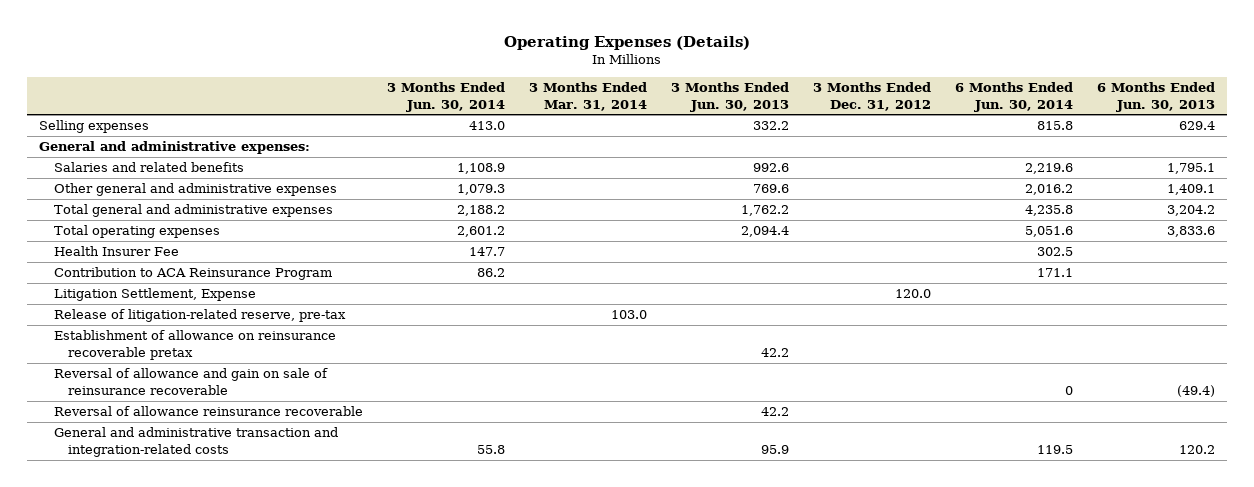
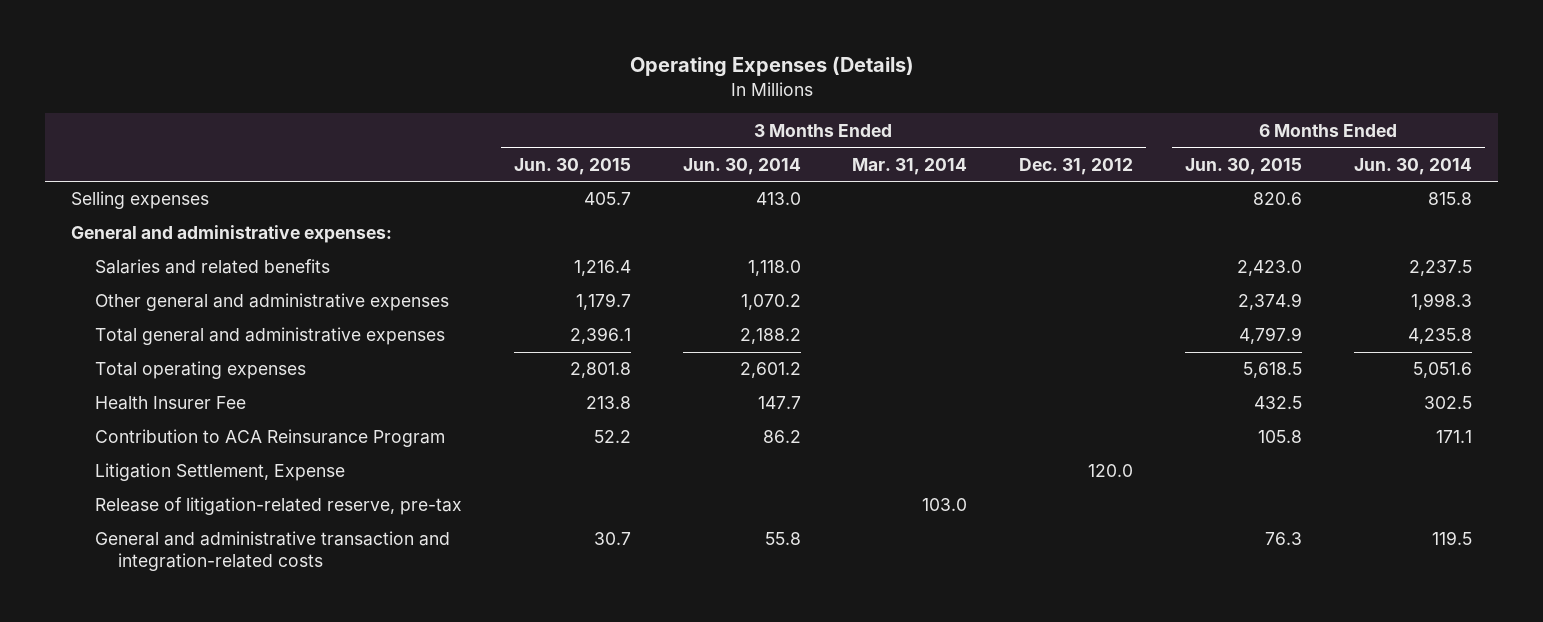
[670,82,789,112] 3 Months Ended Jun. 30, 2013 -> none
[1097,82,1216,112] 6 Months Ended Jun. 30, 2013 -> none
none -> [513,157,631,175] Jun. 30, 2015
none -> [1185,157,1303,175] Jun. 30, 2015
[456,163,505,175] 1,108.9 -> [747,260,801,277] 1,118.0
[1025,163,1074,175] 2,219.6 -> [1408,260,1472,277] 2,237.5
[456,184,505,196] 1,079.3 -> [740,294,801,311] 1,070.2
[1025,184,1074,196] 2,016.2 -> [1410,293,1472,311] 1,998.3
[53,330,336,360] Establishment of allowance on reinsurance recoverable pretax -> none
[53,368,328,395] Reversal of allowance and gain on sale of reinsurance recoverable -> none
[53,406,363,417] Reversal of allowance reinsurance recoverable -> none

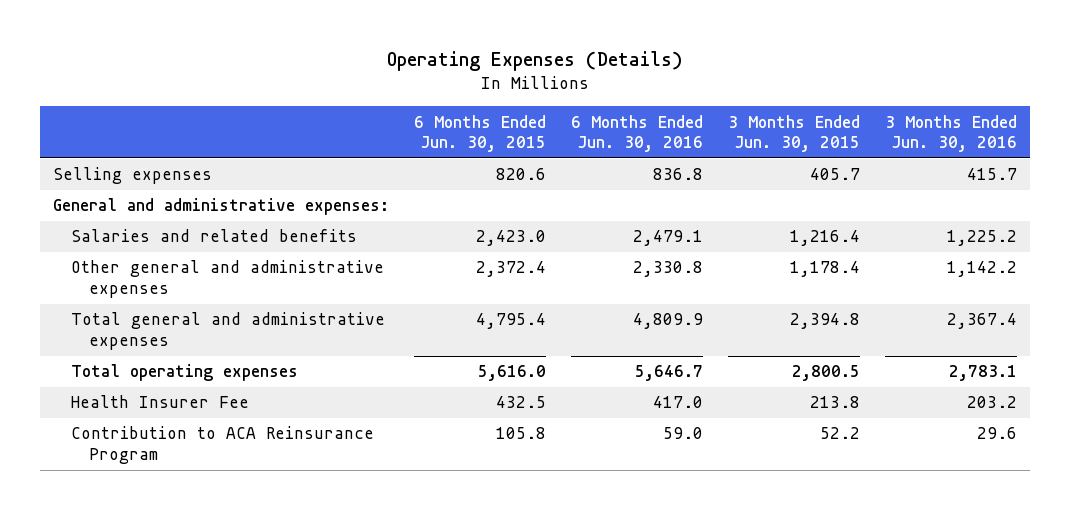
[682,157,801,175] Jun. 30, 2014 -> none
[852,157,968,175] Mar. 31, 2014 -> none
[1019,157,1134,175] Dec. 31, 2012 -> none
[1353,157,1472,175] Jun. 30, 2014 -> none
none -> [570,114,703,153] 6 Months Ended Jun. 30, 2016
none -> [885,114,1018,153] 3 Months Ended Jun. 30, 2016
[575,293,631,311] 1,179.7 -> [790,261,861,278] 1,178.4
[1238,293,1303,311] 2,374.9 -> [475,261,546,278] 2,372.4
[569,327,631,345] 2,396.1 -> [790,313,861,330] 2,394.8
[1239,327,1303,345] 4,797.9 -> [475,313,546,330] 4,795.4
[569,362,631,379] 2,801.8 -> [792,365,861,382] 2,800.5
[1243,362,1303,379] 5,618.5 -> [477,365,546,382] 5,616.0
[94,463,345,482] Litigation Settlement, Expense -> none
[94,497,462,516] Release of litigation-related reserve, pre-tax -> none
[94,531,450,571] General and administrative transaction and integration-related costs -> none

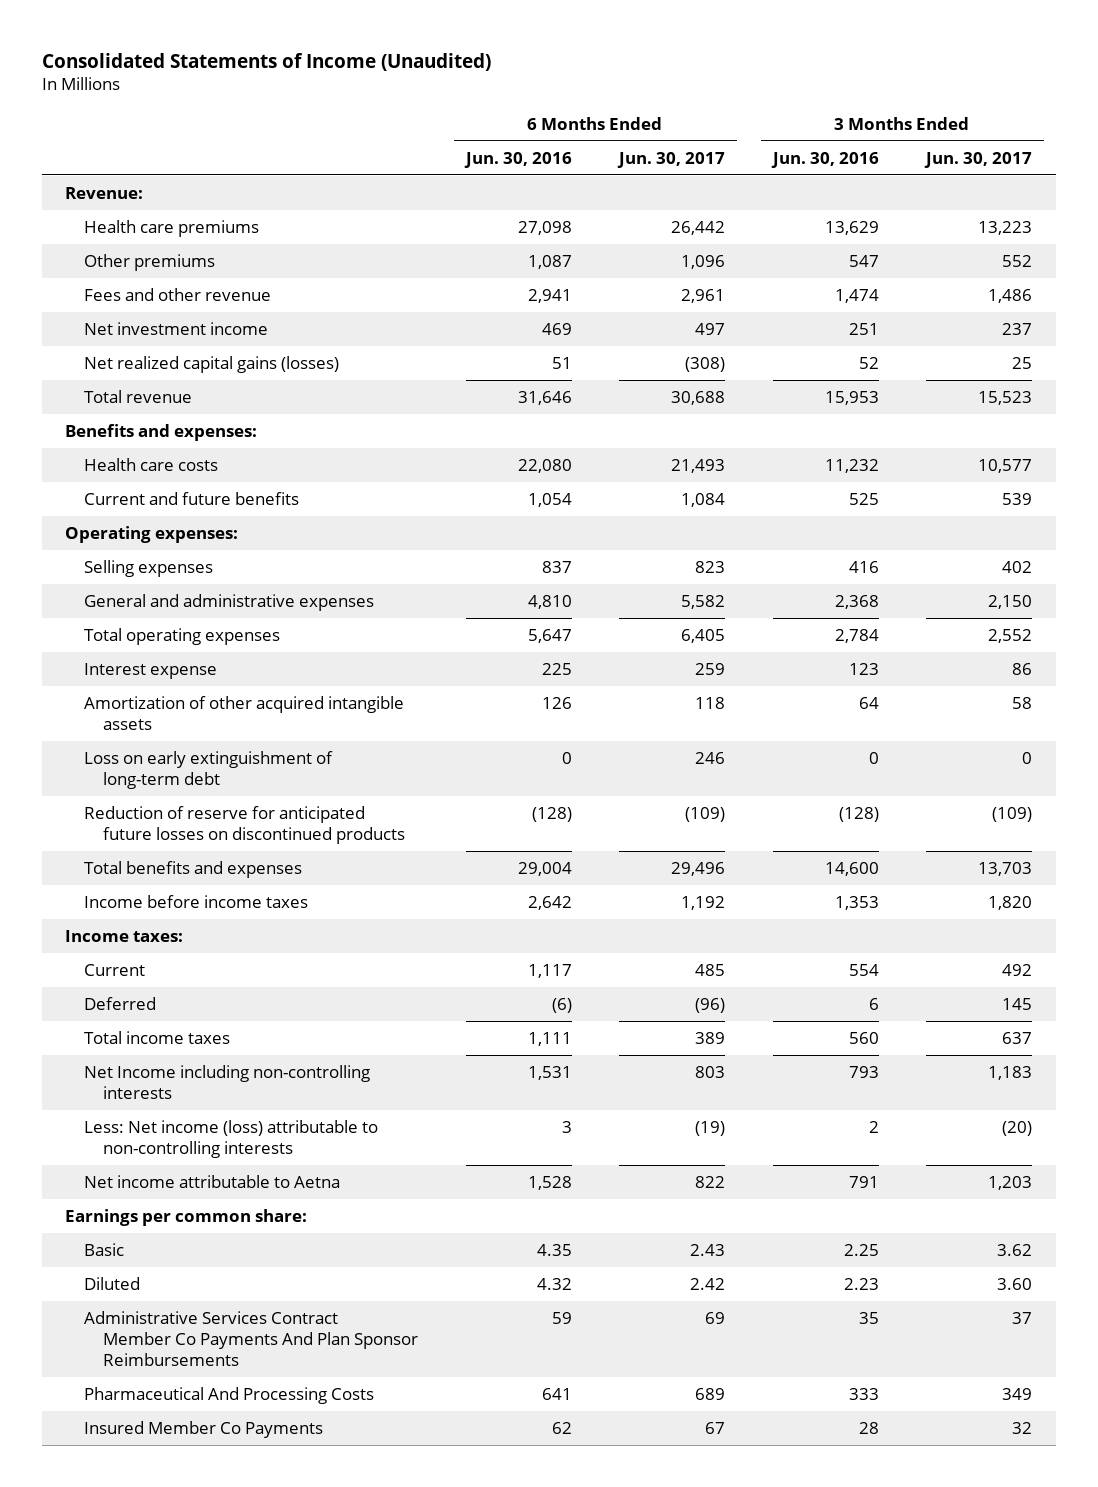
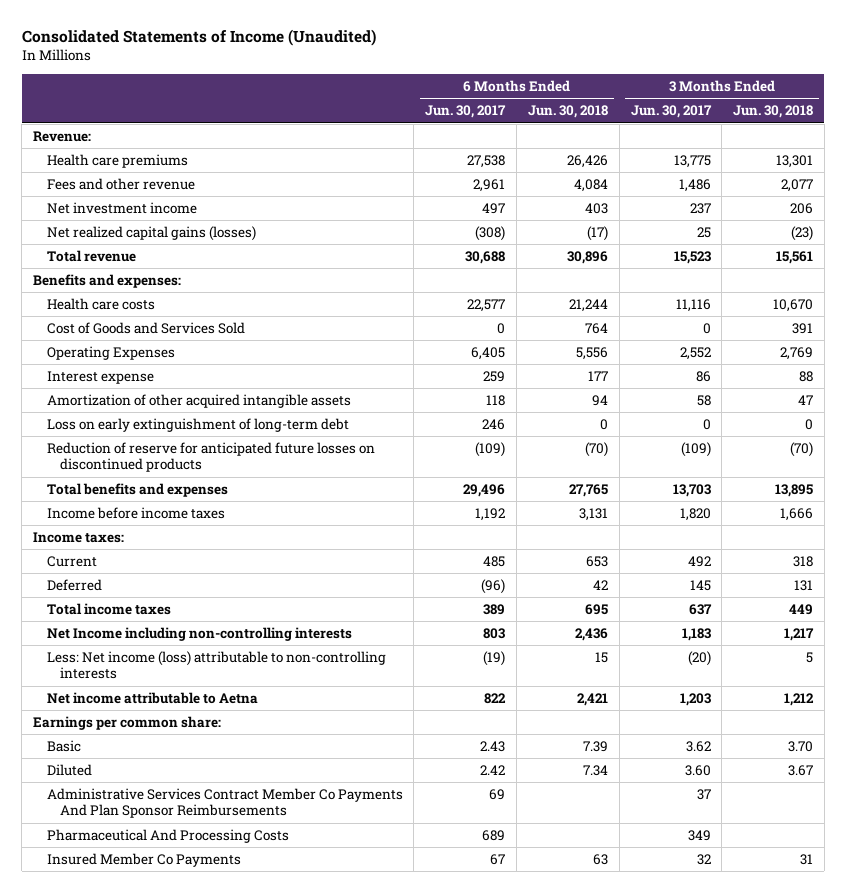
[463,151,572,168] Jun. 30, 2016 -> none
[770,151,879,168] Jun. 30, 2016 -> none
none -> [527,105,608,119] Jun. 30, 2018
none -> [733,105,814,119] Jun. 30, 2018
[84,253,216,271] Other premiums -> none
[671,220,726,235] 26,442 -> [467,154,506,168] 27,538
[978,220,1033,235] 13,223 -> [673,154,711,168] 13,775
[84,491,300,505] Current and future benefits -> none
[65,525,239,543] Operating expenses: -> none
[84,559,214,577] Selling expenses -> none
[84,593,375,611] General and administrative expenses -> none
[671,458,726,473] 21,493 -> [467,298,506,312] 22,577
[978,458,1033,473] 10,577 -> [675,298,711,312] 11,116
none -> [46,321,245,334] Cost of Goods and Services Sold
[84,627,281,645] Total operating expenses -> [46,345,175,360] Operating Expenses

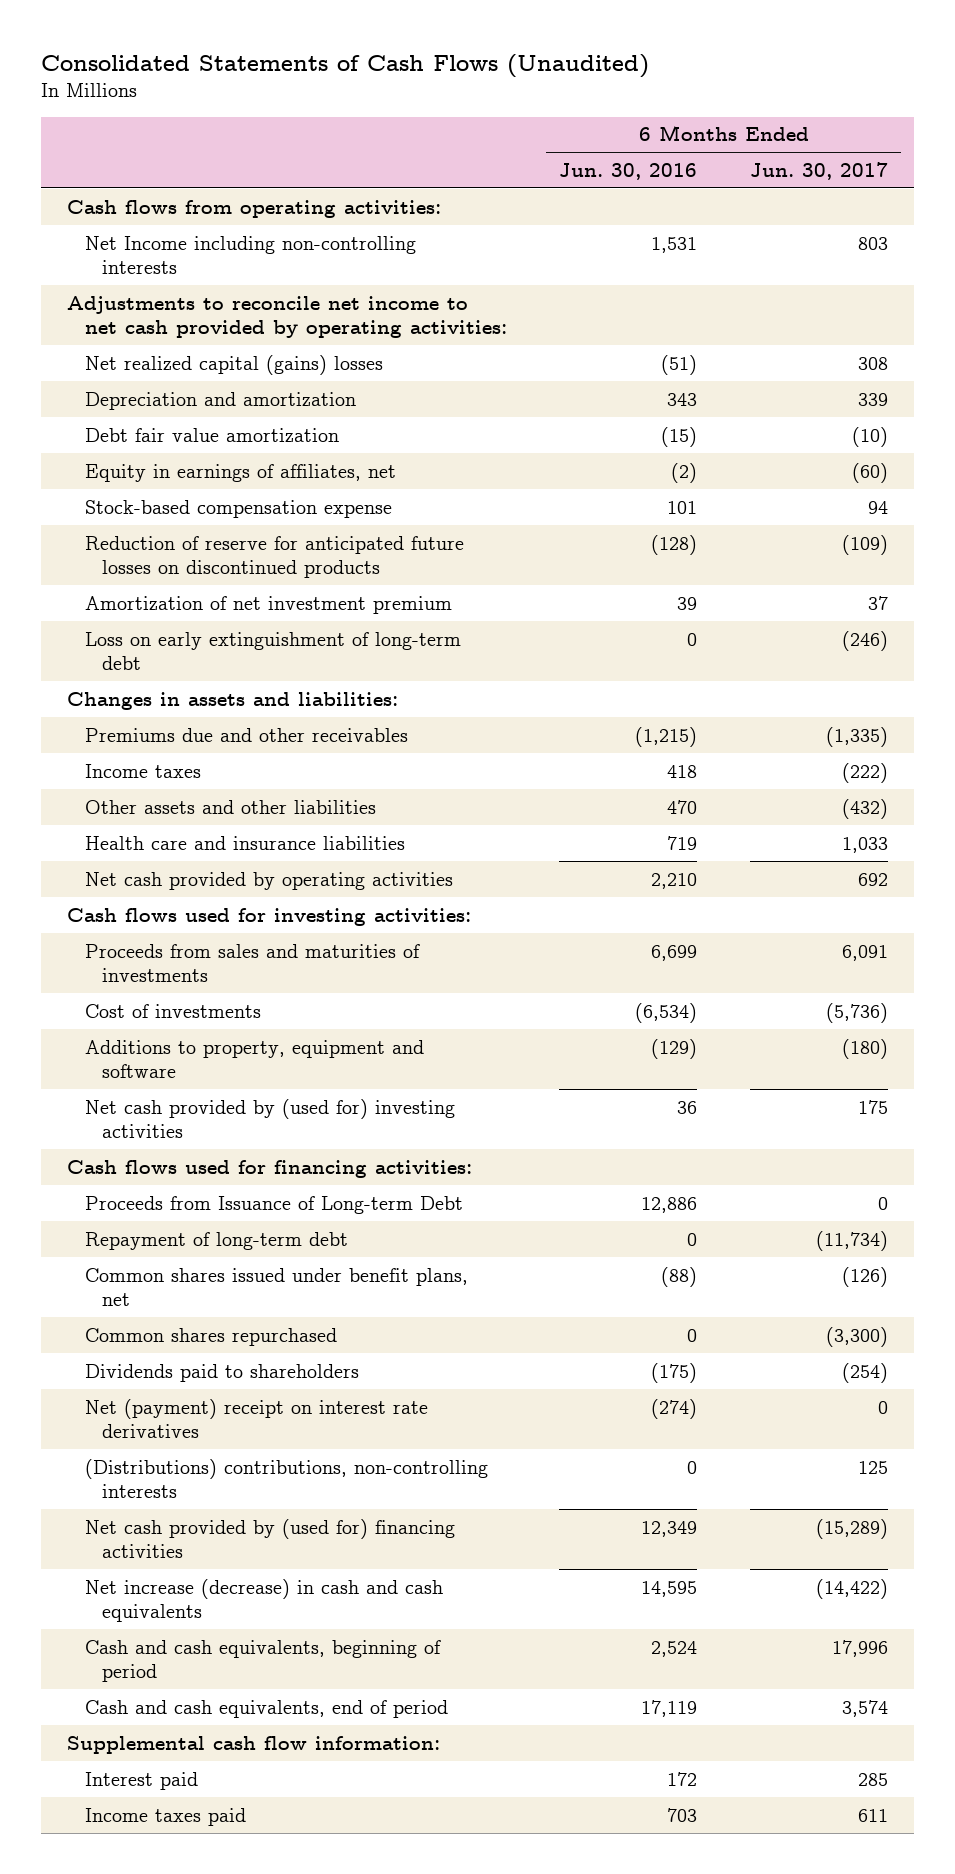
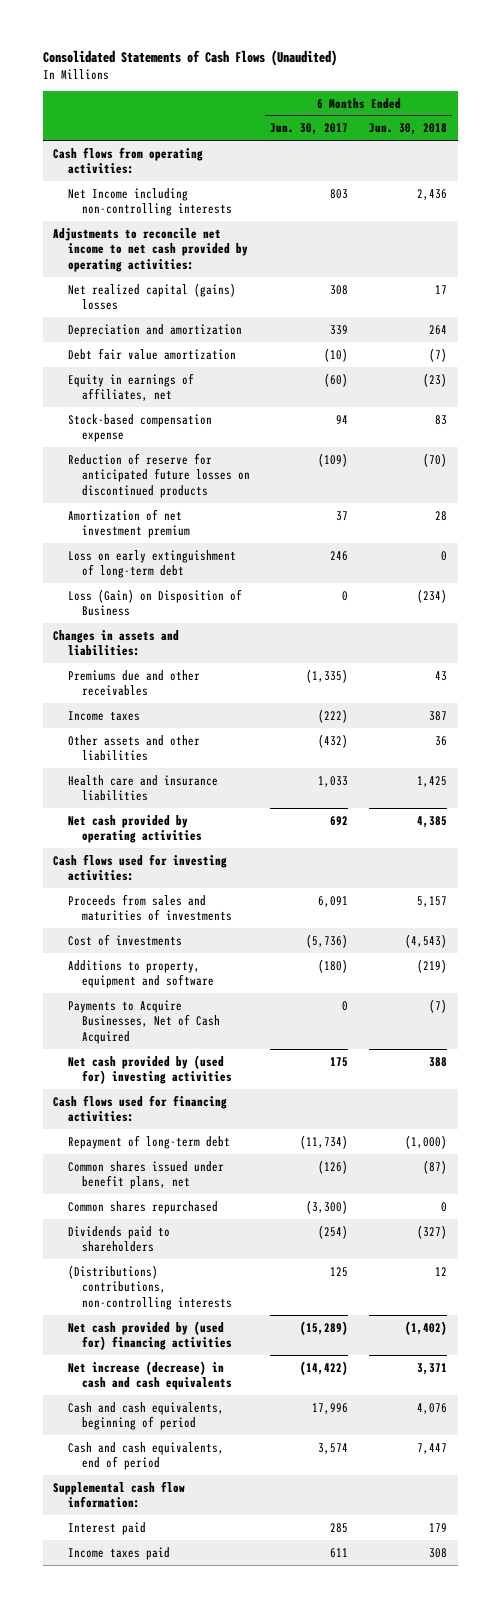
[559,162,698,180] Jun. 30, 2016 -> none
none -> [369,123,448,136] Jun. 30, 2018
[842,630,889,651] (246) -> [330,550,349,561] 246
none -> [67,588,242,617] Loss (Gain) on Disposition of Business
none -> [67,999,220,1044] Payments to Acquire Businesses, Net of Cash Acquired
[84,1195,463,1214] Proceeds from Issuance of Long-term Debt -> none
[84,1398,428,1439] Net (payment) receipt on interest rate derivatives -> none

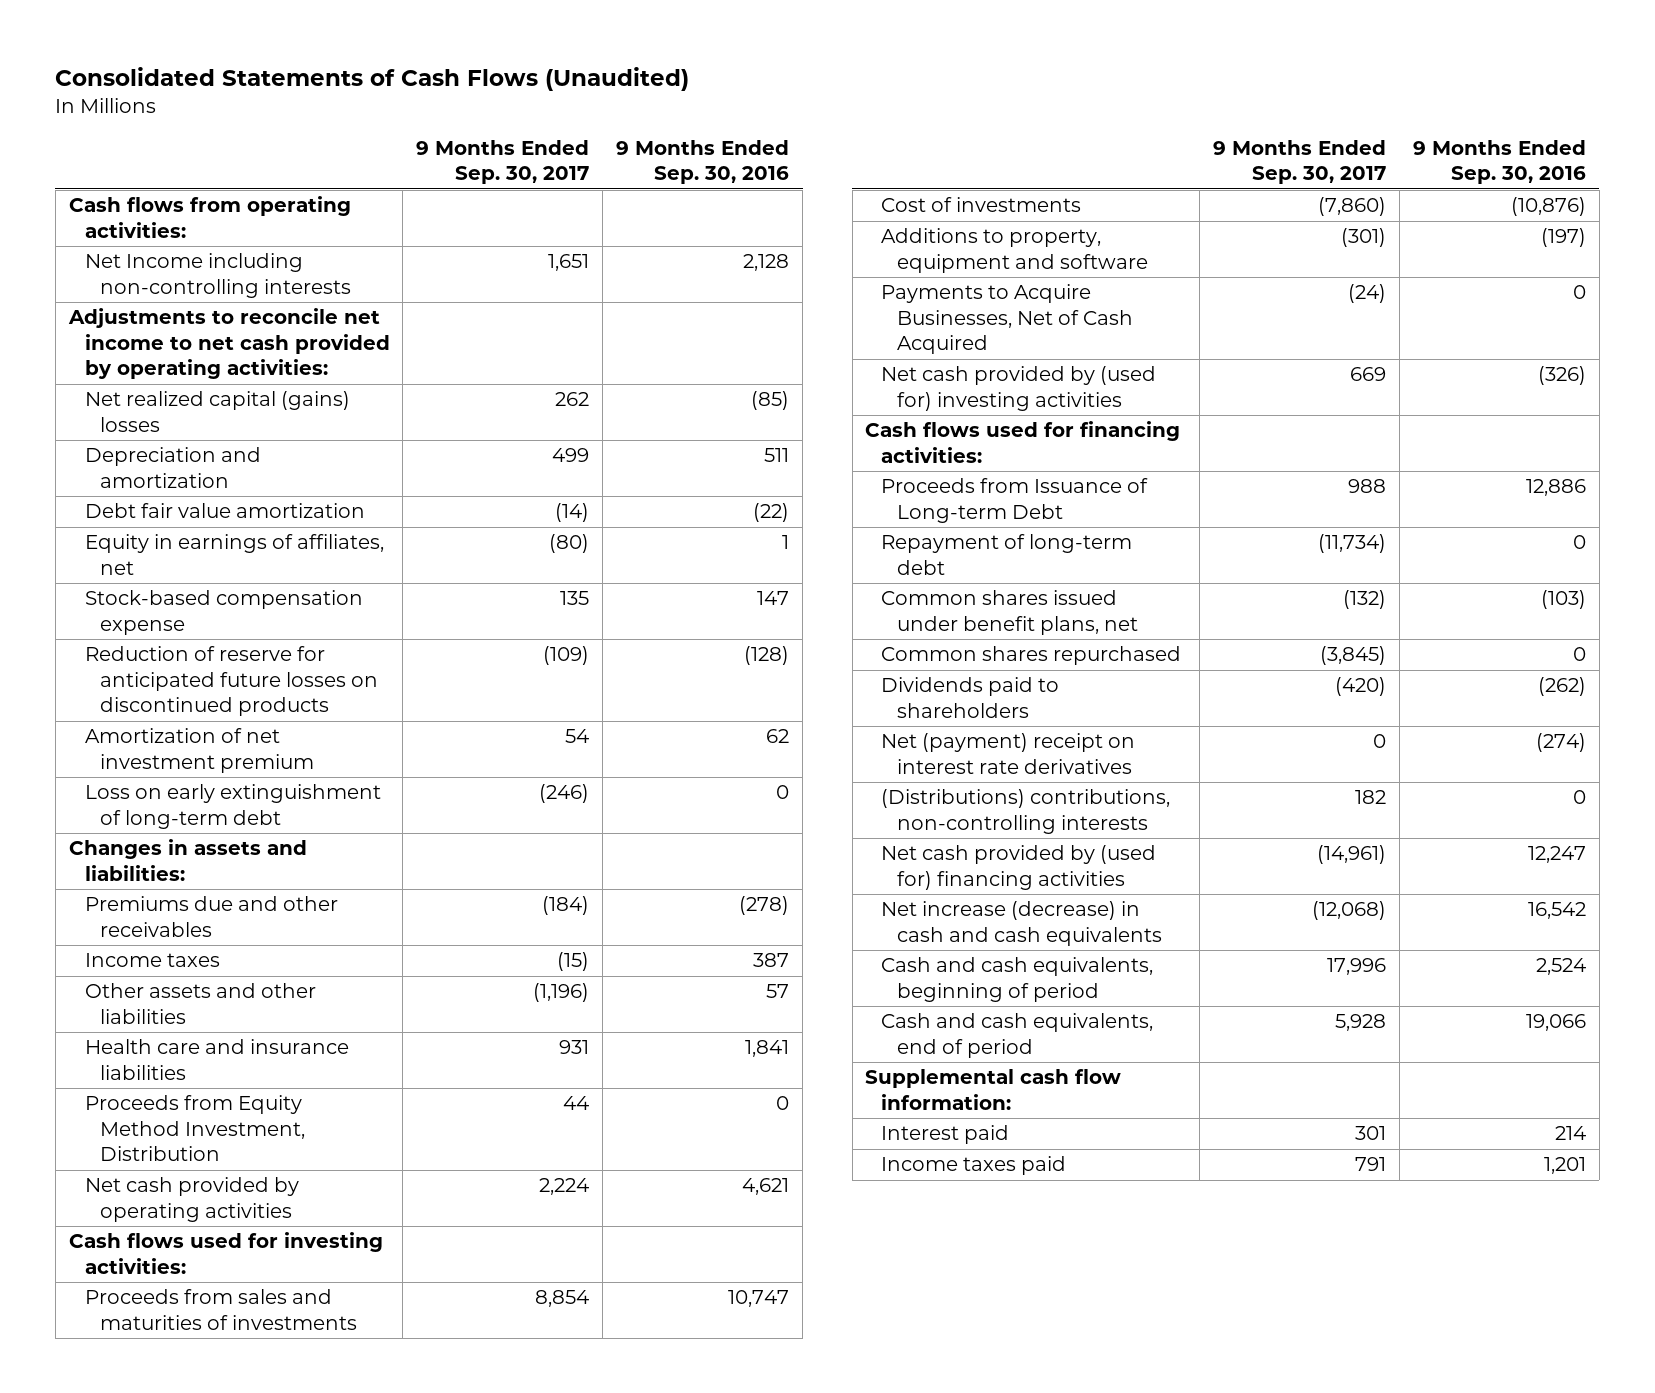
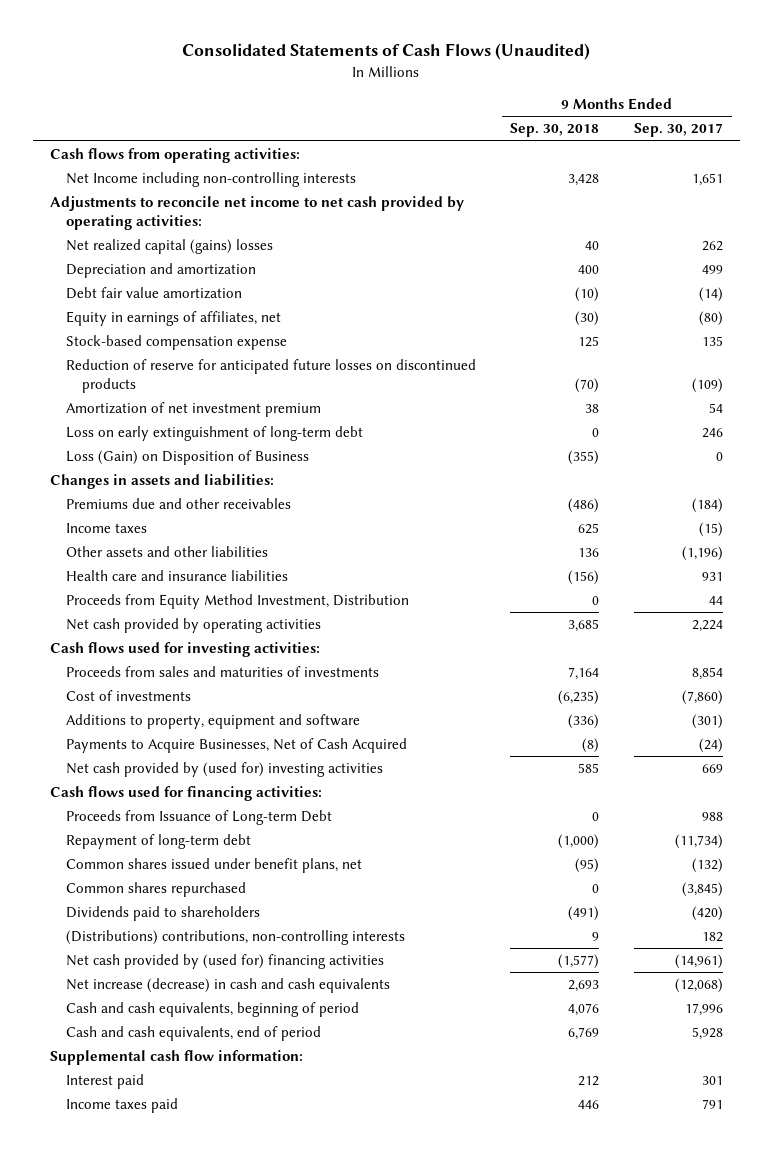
[616,139,790,185] 9 Months Ended Sep. 30, 2016 -> none
none -> [510,123,600,138] Sep. 30, 2018
[539,784,590,804] (246) -> [701,428,723,439] 246
none -> [65,450,309,466] Loss (Gain) on Disposition of Business
[881,733,1136,774] Net (payment) receipt on interest rate derivatives -> none

